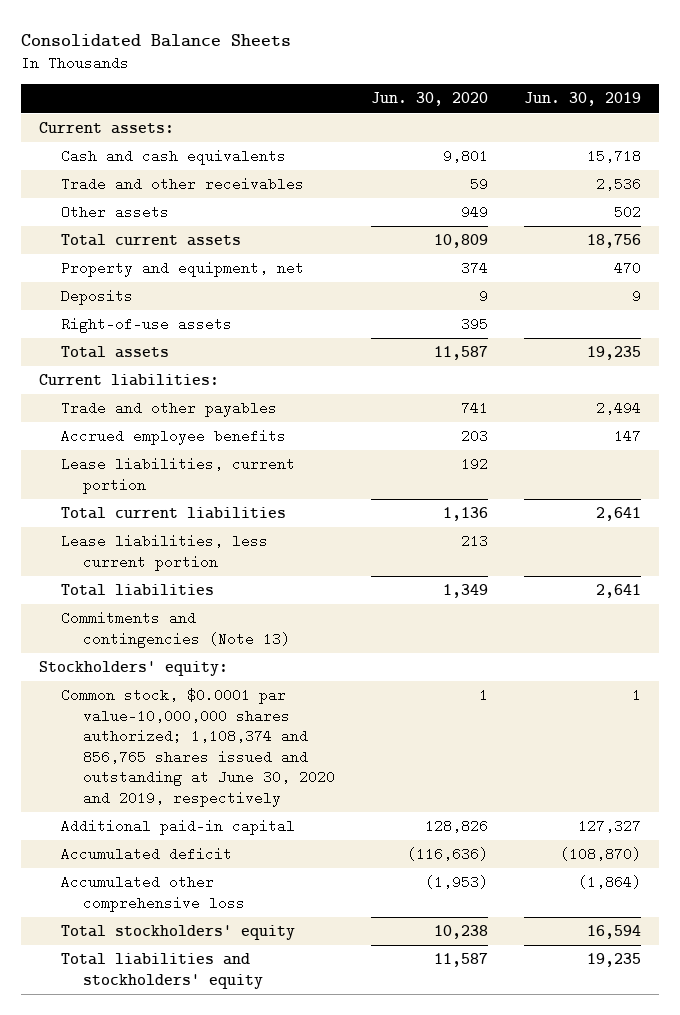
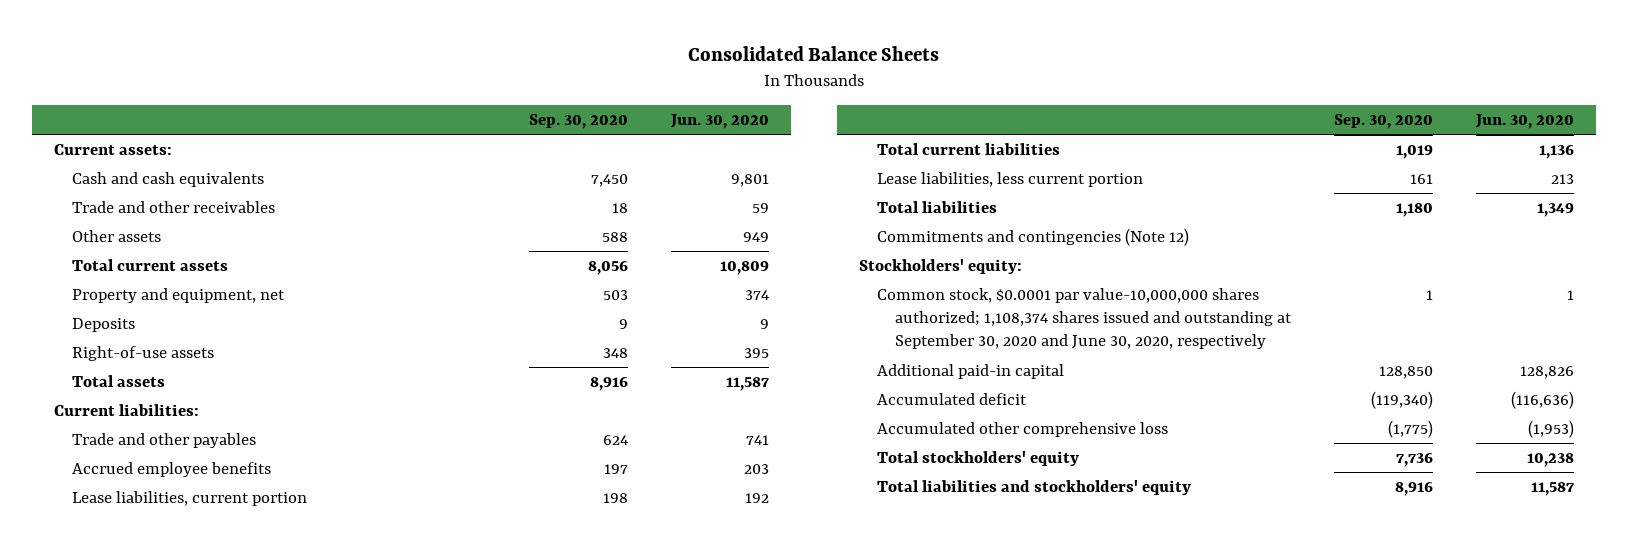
[524,92,642,107] Jun. 30, 2019 -> none
none -> [528,113,628,129] Sep. 30, 2020
[60,611,290,648] Commitments and contingencies (Note 13) -> [876,227,1189,246] Commitments and contingencies (Note 12)
[60,688,335,807] Common stock, $0.0001 par value-10,000,000 shares authorized; 1,108,374 and 856,765 shares issued and outstanding at June 30, 2020 and 2019, respectively -> [876,287,1292,350] Common stock, $0.0001 par value-10,000,000 shares authorized; 1,108,374 shares issued and outstanding at September 30, 2020 and June 30, 2020, respectively

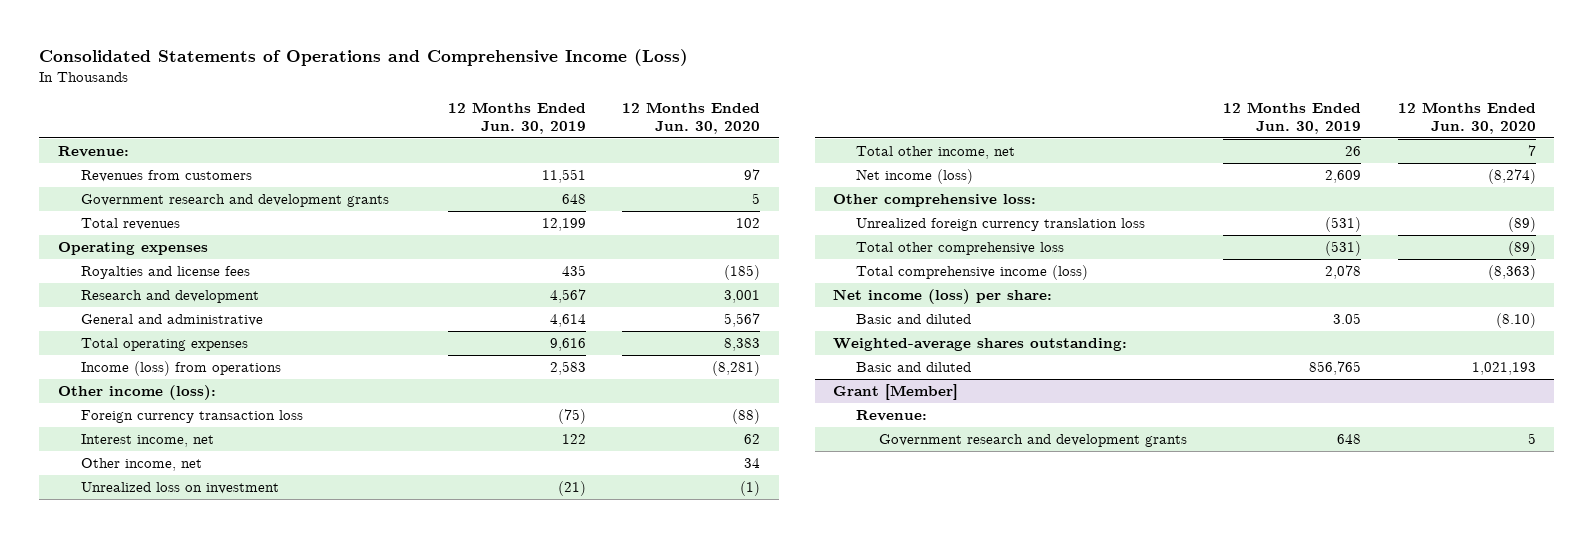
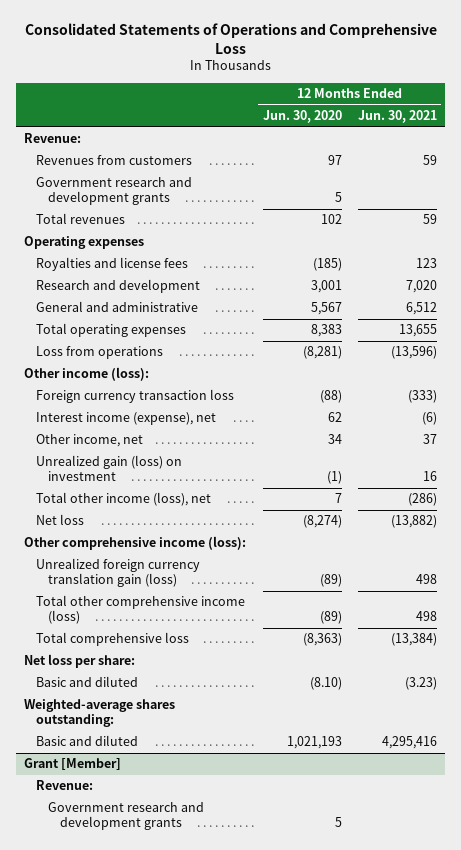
[39,48,689,66] Consolidated Statements of Operations and Comprehensive Income (Loss) -> [24,22,437,54] Consolidated Statements of Operations and Comprehensive Loss
[447,102,586,134] 12 Months Ended Jun. 30, 2019 -> none
none -> [358,110,438,124] Jun. 30, 2021
[80,361,281,377] Income (loss) from operations -> [36,346,164,360] Loss from operations
[80,434,214,448] Interest income, net -> [36,412,217,426] Interest income (expense), net
[80,482,279,495] Unrealized loss on investment -> [36,455,183,482] Unrealized gain (loss) on investment
[856,146,1016,160] Total other income, net -> [36,492,212,507] Total other income (loss), net
[856,169,974,185] Net income (loss) -> [36,514,85,526] Net loss
[833,194,1037,208] Other comprehensive loss: -> [24,536,247,551] Other comprehensive income (loss):
[856,218,1146,232] Unrealized foreign currency translation loss -> [36,558,201,588] Unrealized foreign currency translation gain (loss)
[856,242,1065,256] Total other comprehensive loss -> [36,595,246,625] Total other comprehensive income (loss)
[856,265,1089,281] Total comprehensive income (loss) -> [36,632,190,647] Total comprehensive loss
[833,289,1053,305] Net income (loss) per share: -> [24,654,136,669] Net loss per share:

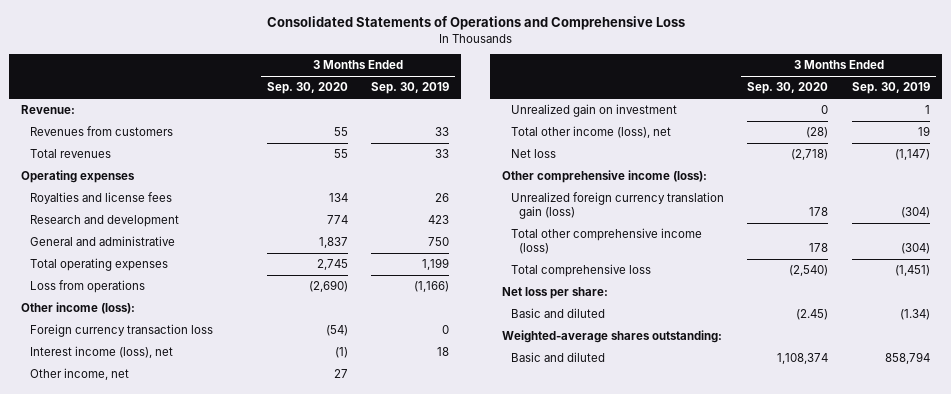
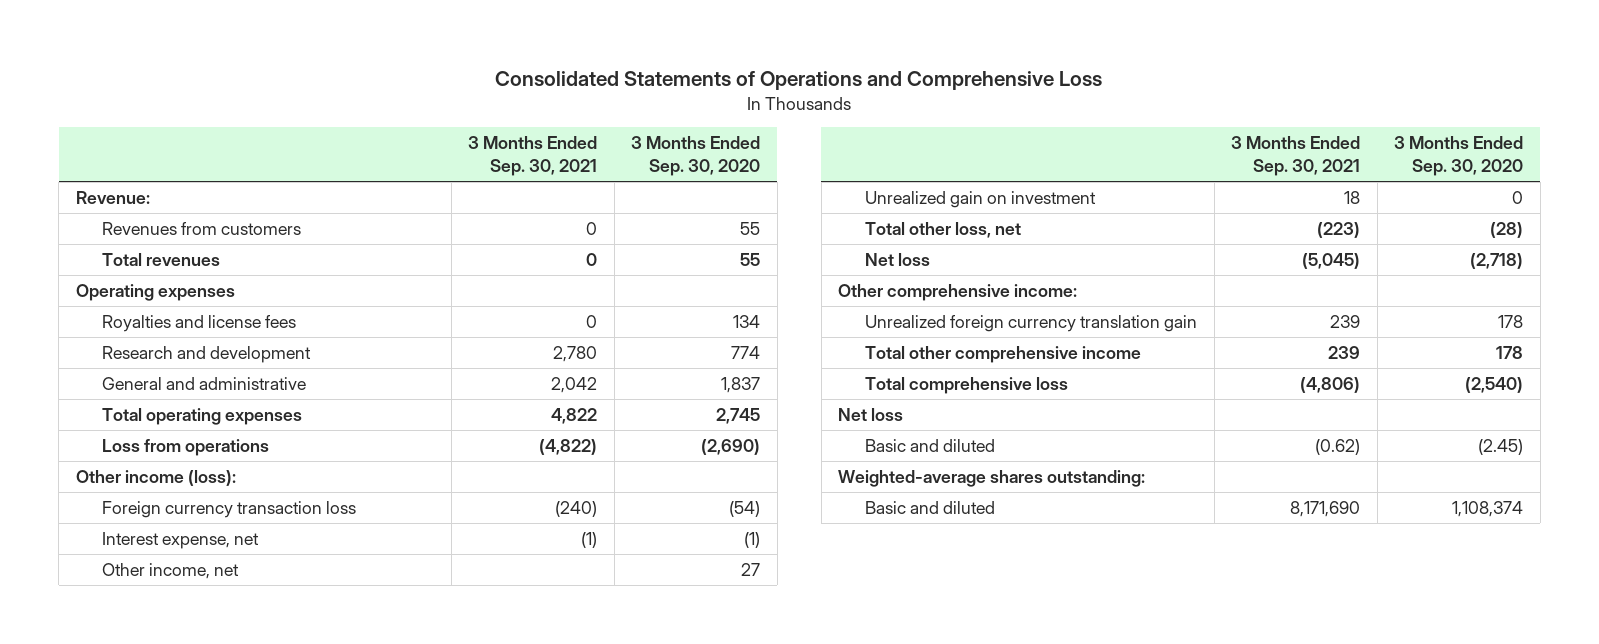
[371,82,450,95] Sep. 30, 2019 -> none
none -> [468,136,598,177] 3 Months Ended Sep. 30, 2021
[30,346,174,359] Interest income (loss), net -> [102,531,260,549] Interest expense, net
[510,126,671,139] Total other income (loss), net -> [865,221,1022,238] Total other loss, net
[501,170,707,184] Other comprehensive income (loss): -> [838,283,1078,301] Other comprehensive income:
[510,192,724,219] Unrealized foreign currency translation gain (loss) -> [865,314,1198,332] Unrealized foreign currency translation gain
[510,228,702,254] Total other comprehensive income (loss) -> [865,345,1142,363] Total other comprehensive income
[501,287,608,300] Net loss per share: -> [838,407,904,421] Net loss

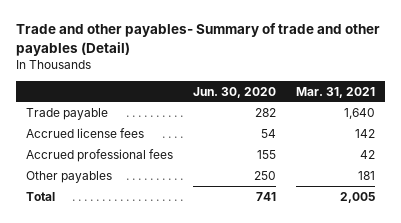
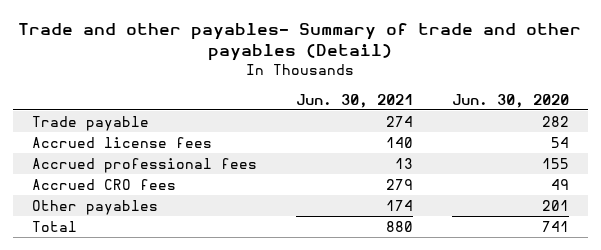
[295,86,375,98] Mar. 31, 2021 -> none
none -> [295,93,413,108] Jun. 30, 2021
none -> [32,178,177,190] Accrued CRO fees
[253,170,276,180] 250 -> [541,199,569,211] 201

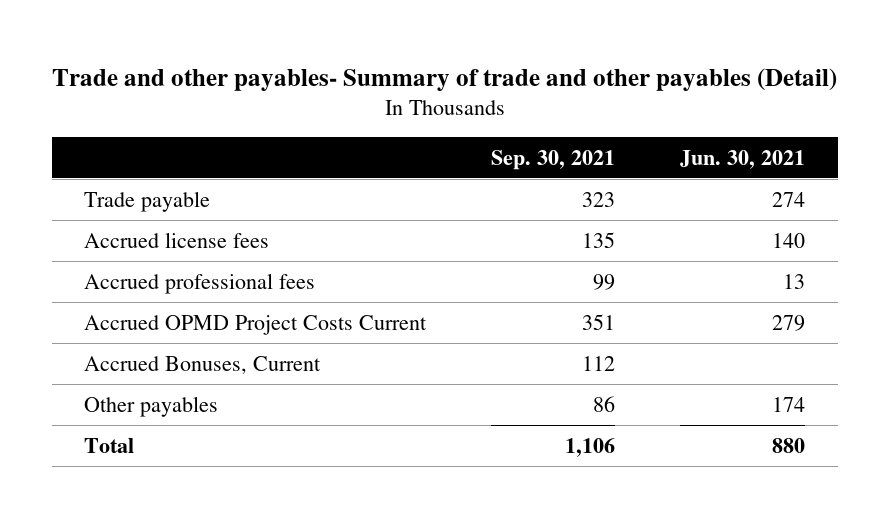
[451,93,569,108] Jun. 30, 2020 -> none
none -> [491,149,616,170] Sep. 30, 2021
[32,178,177,190] Accrued CRO fees -> [84,314,428,335] Accrued OPMD Project Costs Current
none -> [84,355,322,374] Accrued Bonuses, Current

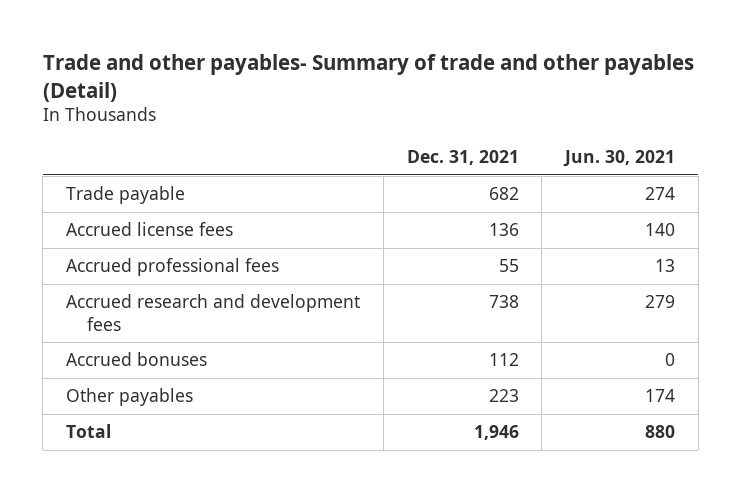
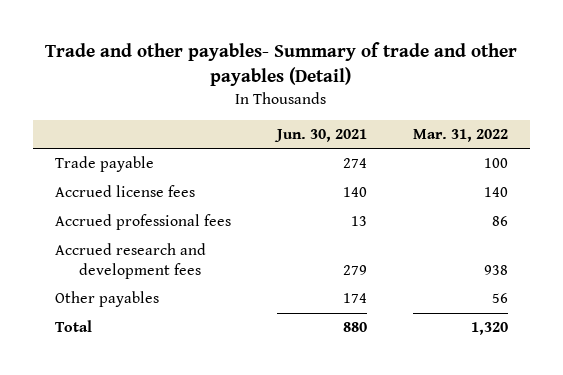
[406,150,519,166] Dec. 31, 2021 -> none
none -> [412,128,508,142] Mar. 31, 2022
[65,352,207,367] Accrued bonuses -> none

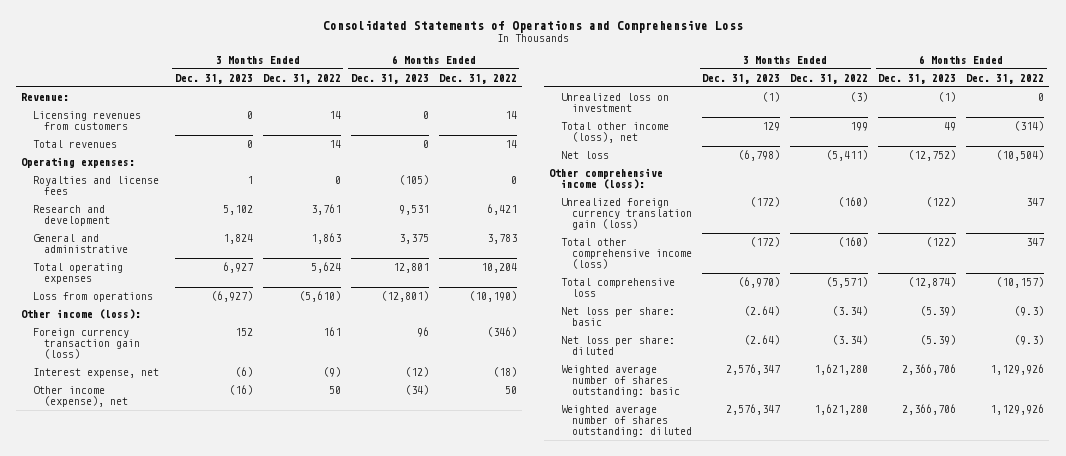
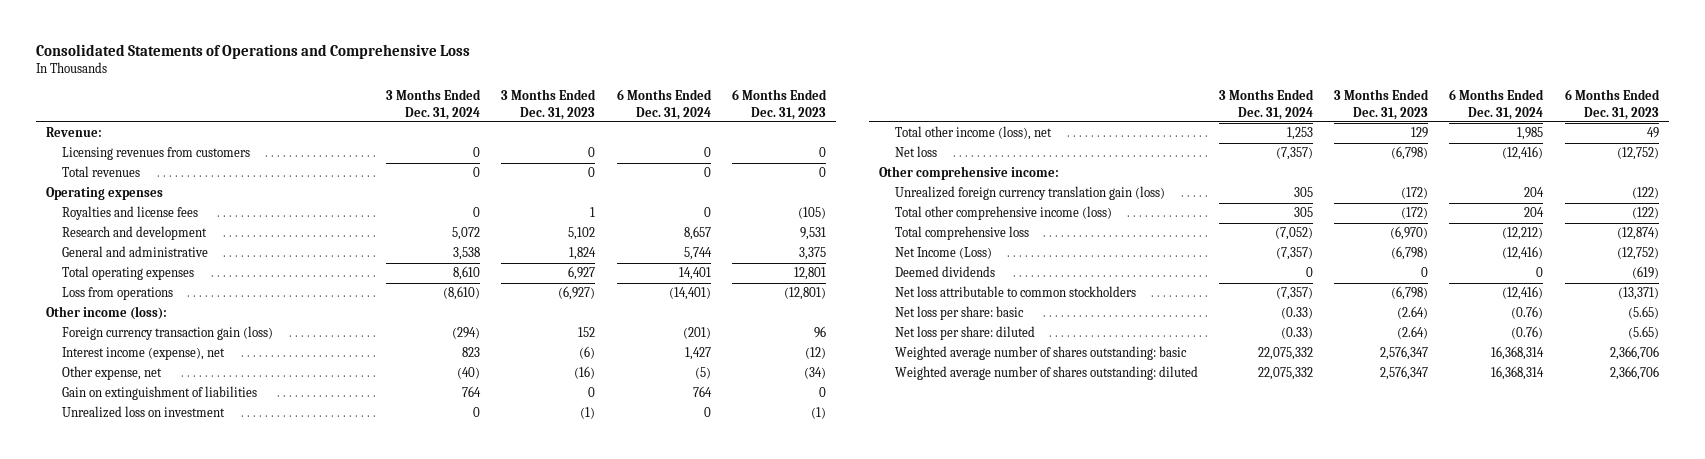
[262,73,341,84] Dec. 31, 2022 -> none
[438,73,517,84] Dec. 31, 2022 -> none
none -> [386,89,482,120] 3 Months Ended Dec. 31, 2024
none -> [616,89,712,120] 6 Months Ended Dec. 31, 2024
[21,157,136,169] Operating expenses: -> [46,187,164,201] Operating expenses
[32,368,159,379] Interest expense, net -> [61,347,225,361] Interest income (expense), net
[32,386,129,408] Other income (expense), net -> [61,366,162,381] Other expense, net
none -> [61,386,257,401] Gain on extinguishment of liabilities
[548,168,663,190] Other comprehensive income (loss): -> [879,166,1060,181] Other comprehensive income:
none -> [894,247,992,260] Net Income (Loss)
none -> [894,266,995,278] Deemed dividends
none -> [894,286,1136,298] Net loss attributable to common stockholders
[920,306,957,317] (5.39) -> [1627,306,1659,320] (5.65)
[920,335,957,346] (5.39) -> [1627,326,1659,340] (5.65)

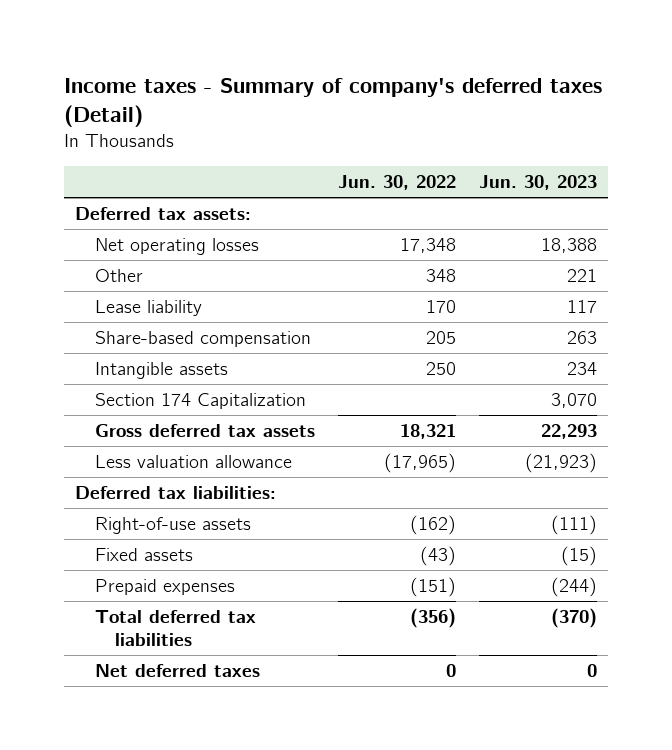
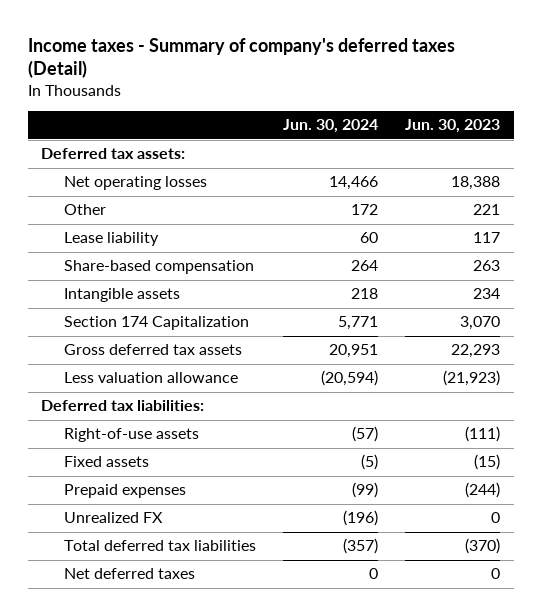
[337,175,456,191] Jun. 30, 2022 -> none
none -> [283,119,379,134] Jun. 30, 2024
none -> [64,512,164,524] Unrealized FX

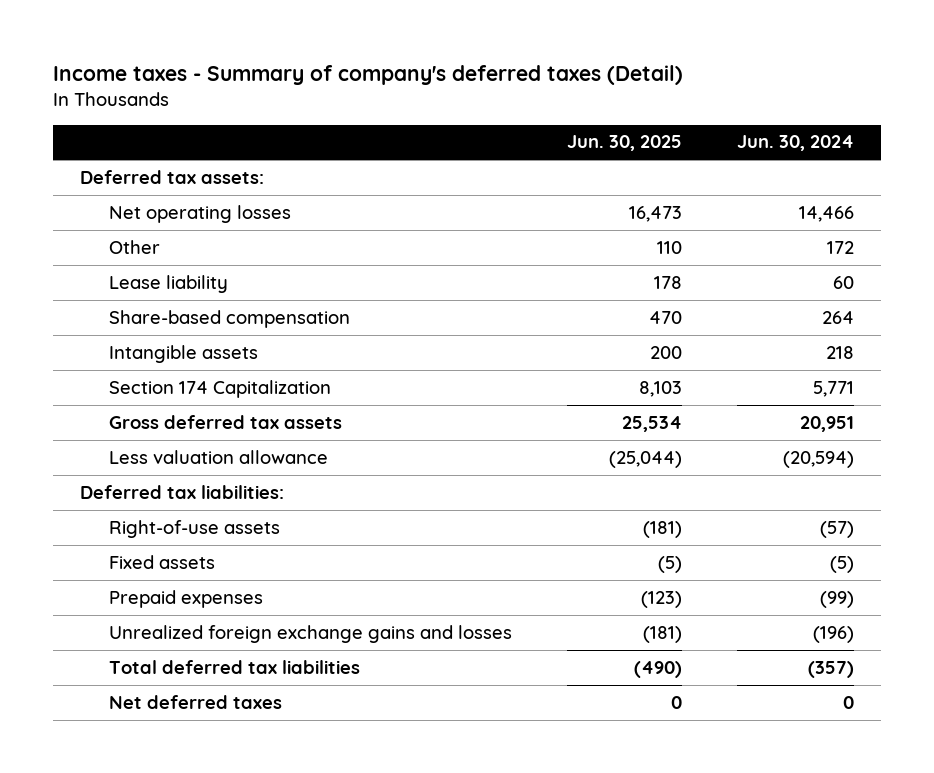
[405,119,501,134] Jun. 30, 2023 -> none
none -> [567,135,683,152] Jun. 30, 2025
[64,512,164,524] Unrealized FX -> [109,624,513,643] Unrealized foreign exchange gains and losses

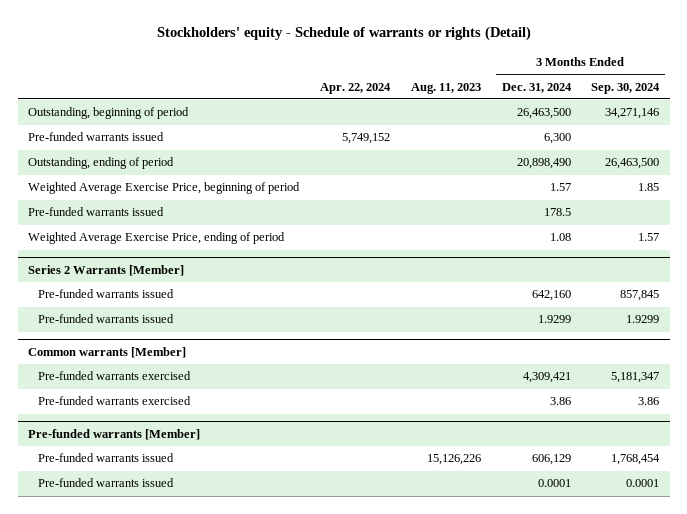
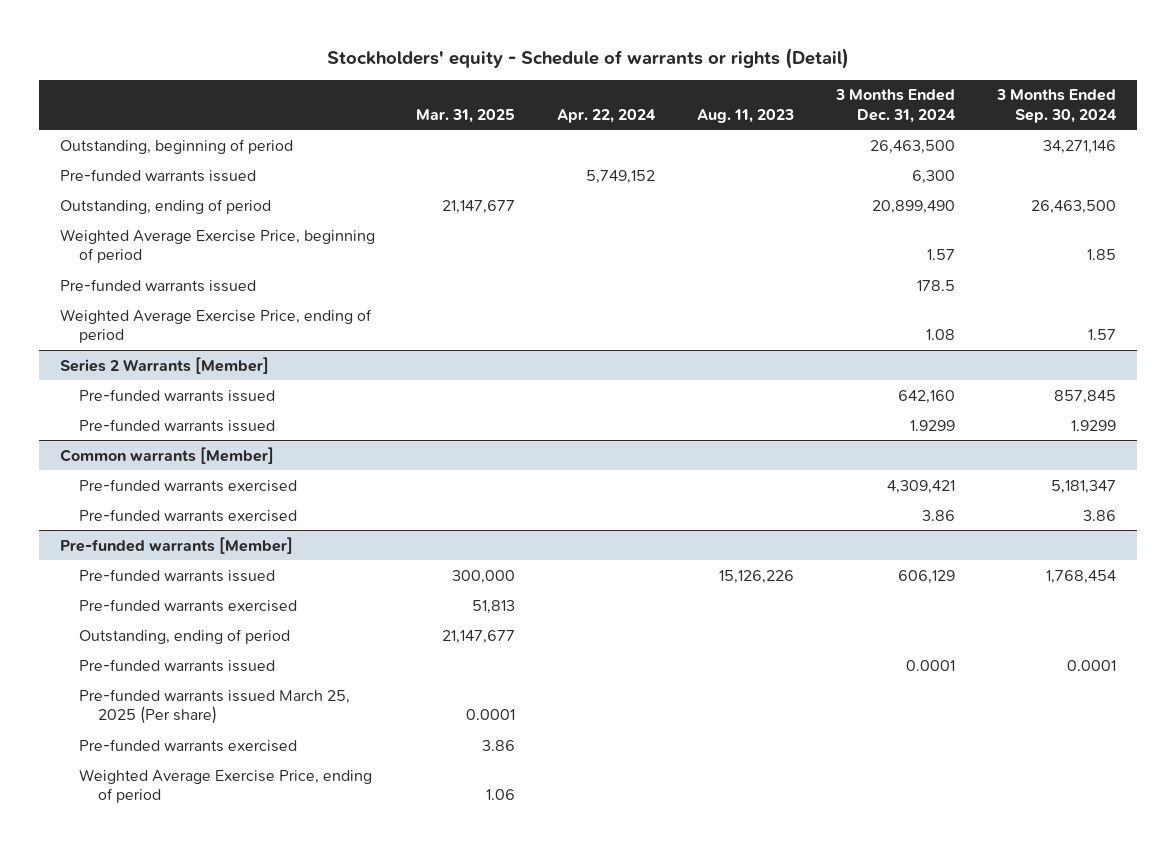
none -> [416,108,516,123] Mar. 31, 2025
[516,158,571,170] 20,898,490 -> [871,199,955,214] 20,899,490
none -> [78,598,297,612] Pre-funded warrants exercised
none -> [78,628,290,644] Outstanding, ending of period
none -> [78,688,350,725] Pre-funded warrants issued March 25, 2025 (Per share)
none -> [78,738,297,752] Pre-funded warrants exercised
none -> [78,768,372,804] Weighted Average Exercise Price, ending of period

